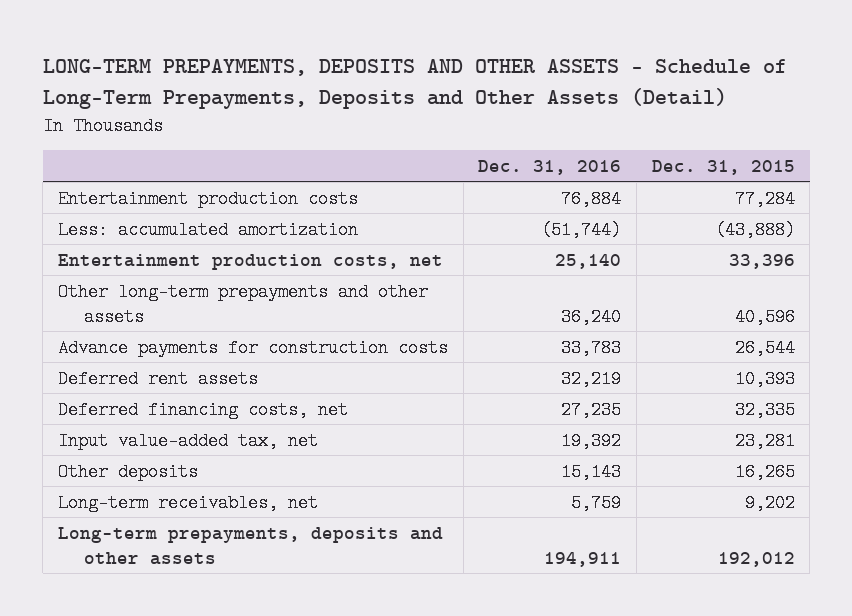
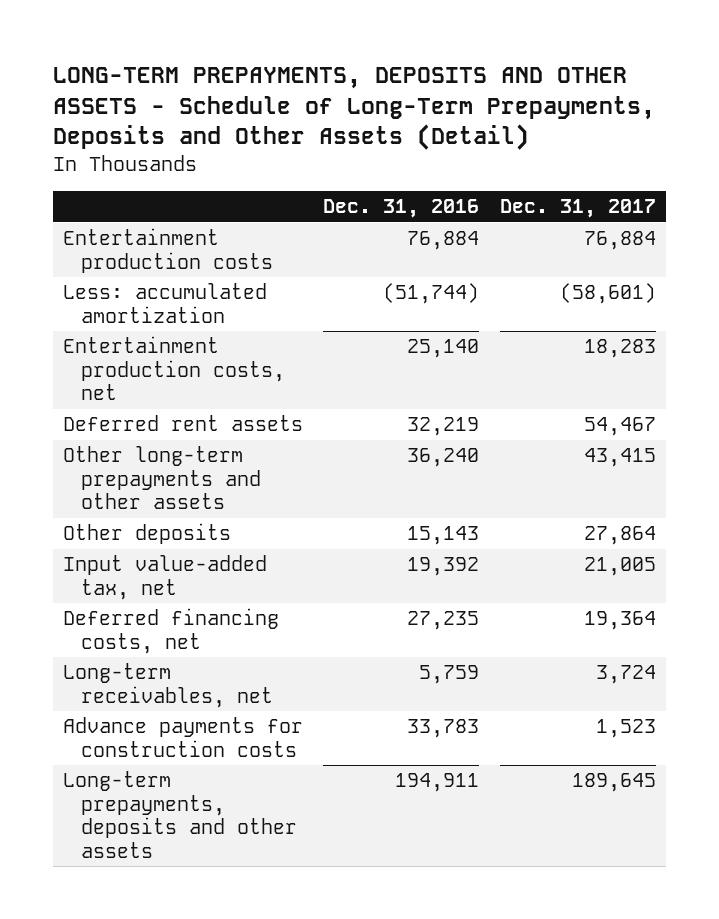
[651,159,795,175] Dec. 31, 2015 -> none
none -> [499,199,656,219] Dec. 31, 2017
[57,282,428,326] Other long-term prepayments and other assets -> [62,446,261,510] Other long-term prepayments and other assets
[57,431,318,450] Input value-added tax, net -> [62,555,267,600] Input value-added tax, net
[57,400,348,419] Deferred financing costs, net -> [62,608,279,654] Deferred financing costs, net
[57,338,448,357] Advance payments for construction costs -> [62,717,303,757] Advance payments for construction costs

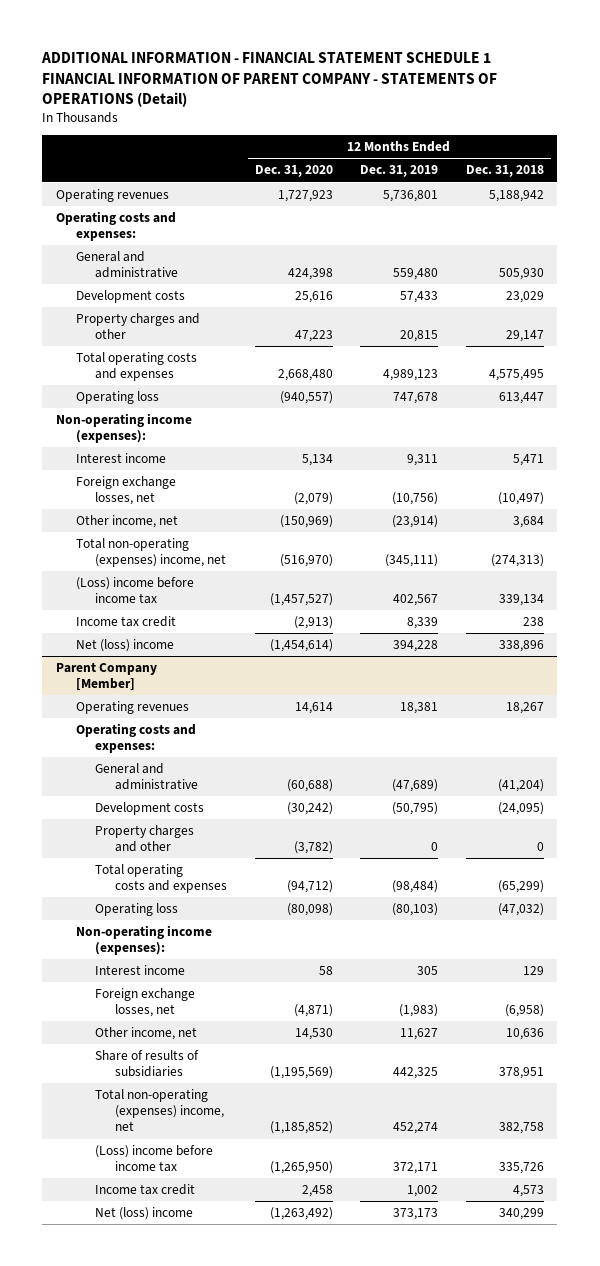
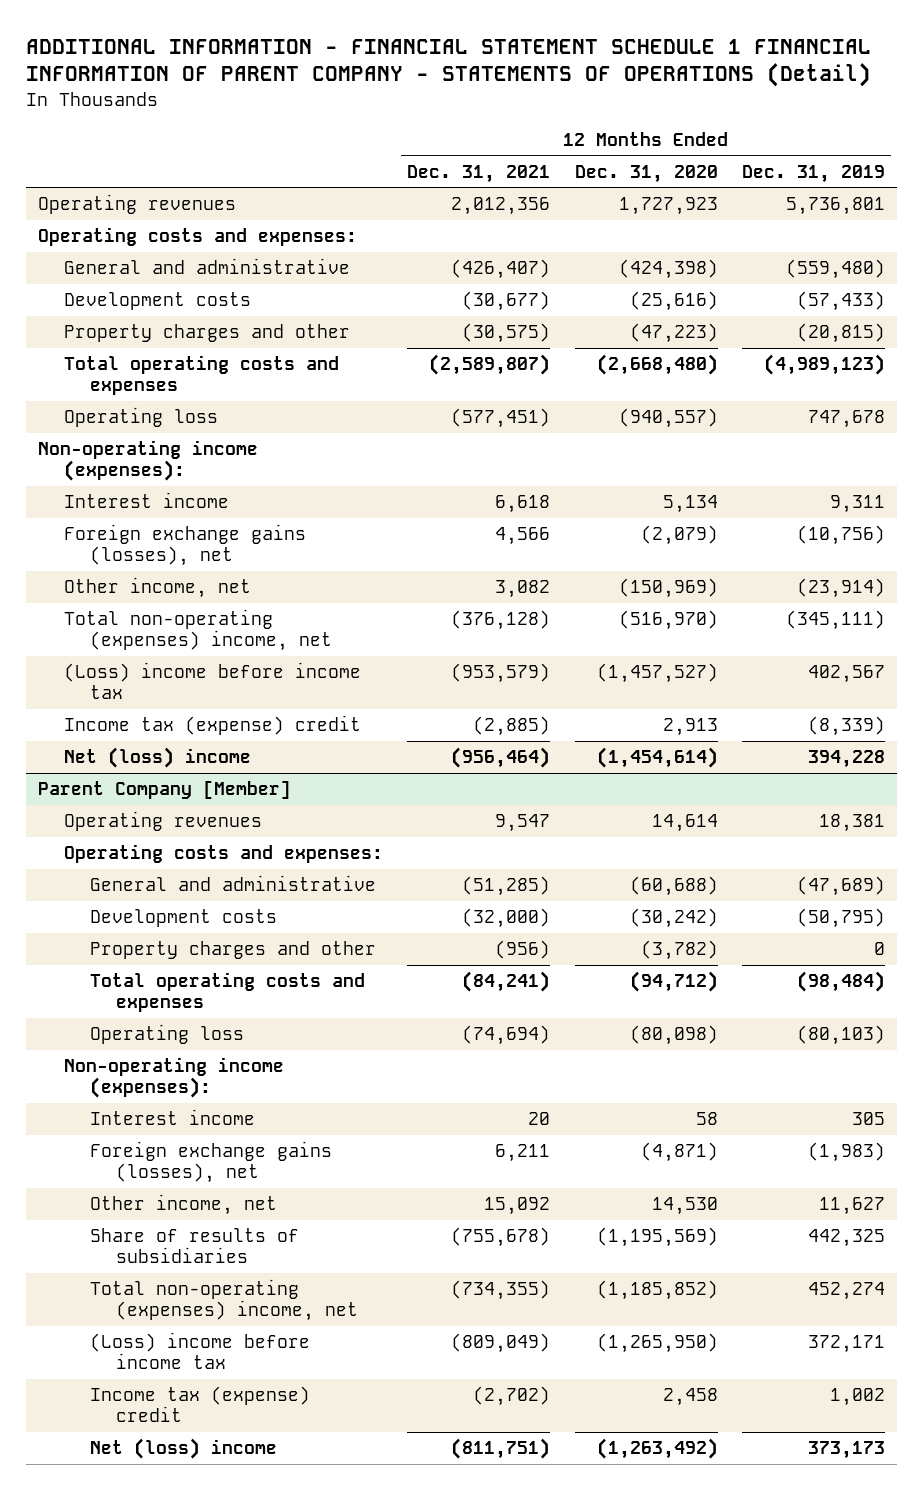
[465,165,544,178] Dec. 31, 2018 -> none
none -> [407,164,551,183] Dec. 31, 2021
[287,268,333,281] 424,398 -> [618,259,718,280] (424,398)
[393,268,439,281] 559,480 -> [785,259,885,280] (559,480)
[294,290,333,303] 25,616 -> [629,291,718,312] (25,616)
[400,290,439,303] 57,433 -> [796,291,885,312] (57,433)
[294,330,333,343] 47,223 -> [629,323,718,344] (47,223)
[400,330,439,343] 20,815 -> [796,323,885,344] (20,815)
[277,369,333,382] 2,668,480 -> [596,354,718,376] (2,668,480)
[383,369,439,382] 4,989,123 -> [763,354,885,376] (4,989,123)
[75,475,176,506] Foreign exchange losses, net -> [63,524,306,567] Foreign exchange gains (losses), net
[75,615,176,627] Income tax credit -> [63,715,361,736] Income tax (expense) credit
[293,615,333,629] (2,913) -> [662,718,718,737] 2,913
[407,616,439,629] 8,339 -> [807,716,885,737] (8,339)
[95,987,196,1018] Foreign exchange losses, net -> [89,1141,332,1184] Foreign exchange gains (losses), net
[95,1183,196,1195] Income tax credit -> [89,1386,310,1423] Income tax (expense) credit

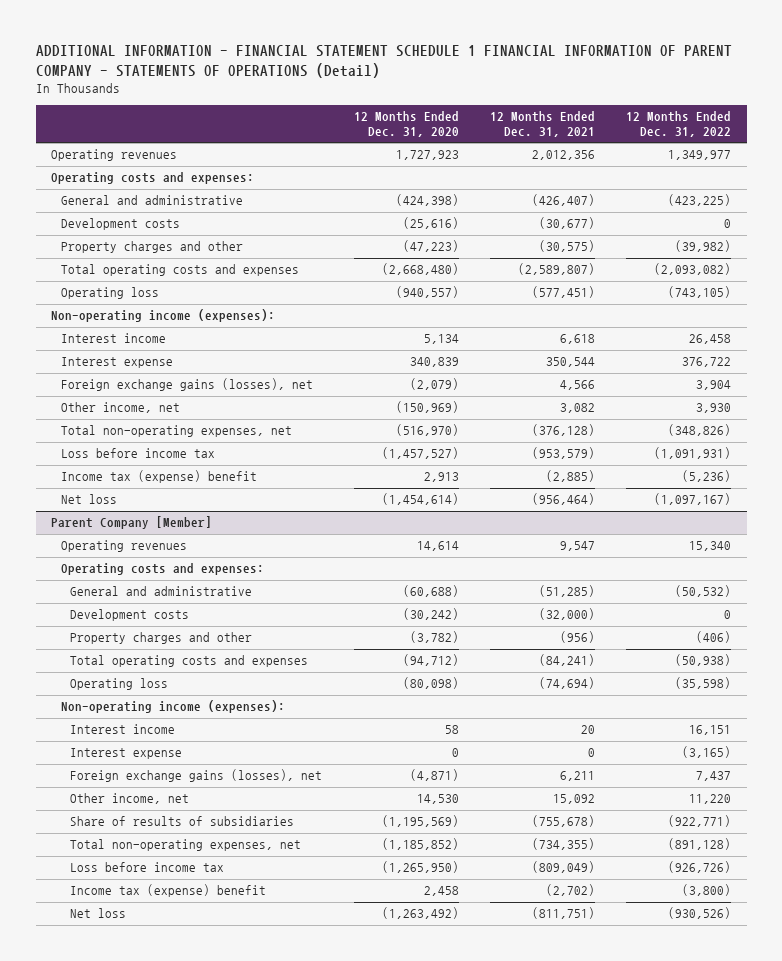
[741,164,885,183] Dec. 31, 2019 -> none
none -> [626,110,732,137] 12 Months Ended Dec. 31, 2022
none -> [60,357,173,369] Interest expense
[63,609,332,652] Total non-operating (expenses) income, net -> [60,425,292,438] Total non-operating expenses, net
[63,662,361,700] (Loss) income before income tax -> [60,448,215,459] Loss before income tax
[63,715,361,736] Income tax (expense) credit -> [60,470,257,484] Income tax (expense) benefit
[63,747,251,769] Net (loss) income -> [60,494,117,505] Net loss
none -> [70,748,183,760] Interest expense
[89,1279,358,1322] Total non-operating (expenses) income, net -> [70,839,302,852] Total non-operating expenses, net
[89,1332,310,1370] (Loss) income before income tax -> [70,862,225,873] Loss before income tax
[89,1386,310,1423] Income tax (expense) credit -> [70,884,267,898] Income tax (expense) benefit
[89,1438,277,1460] Net (loss) income -> [70,908,127,919] Net loss

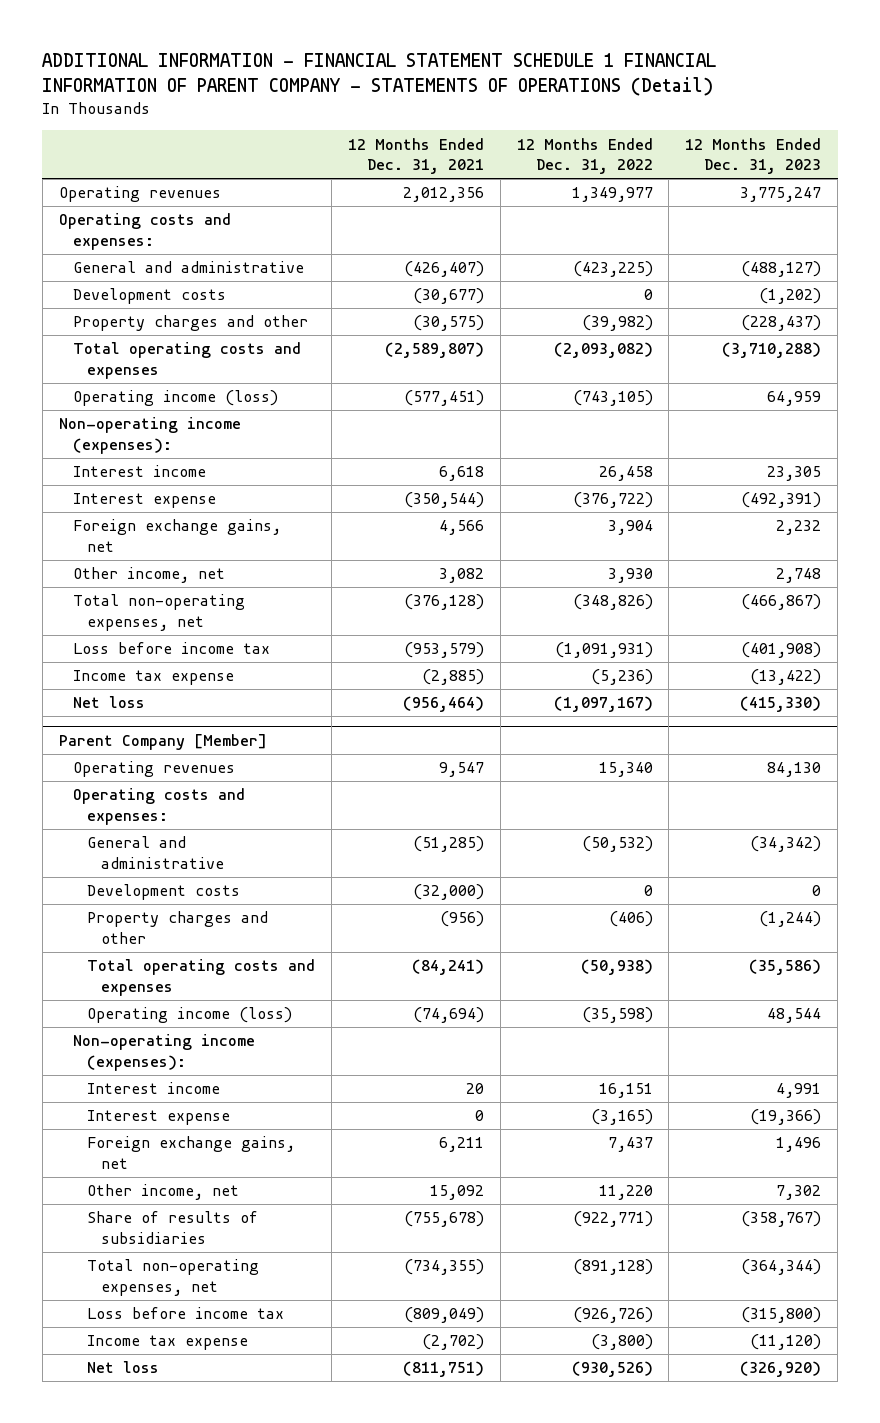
[353,110,459,137] 12 Months Ended Dec. 31, 2020 -> none
none -> [685,137,822,175] 12 Months Ended Dec. 31, 2023
[60,287,159,300] Operating loss -> [72,390,278,407] Operating income (loss)
[545,357,595,368] 350,544 -> [403,492,484,509] (350,544)
[682,357,732,368] 376,722 -> [572,492,653,509] (376,722)
[60,378,313,392] Foreign exchange gains (losses), net -> [72,519,281,552] Foreign exchange gains, net
[60,470,257,484] Income tax (expense) benefit -> [72,670,234,686] Income tax expense
[70,678,169,691] Operating loss -> [86,1007,292,1024] Operating income (loss)
[70,769,323,783] Foreign exchange gains (losses), net -> [86,1136,295,1169] Foreign exchange gains, net
[70,884,267,898] Income tax (expense) benefit -> [86,1335,248,1351] Income tax expense

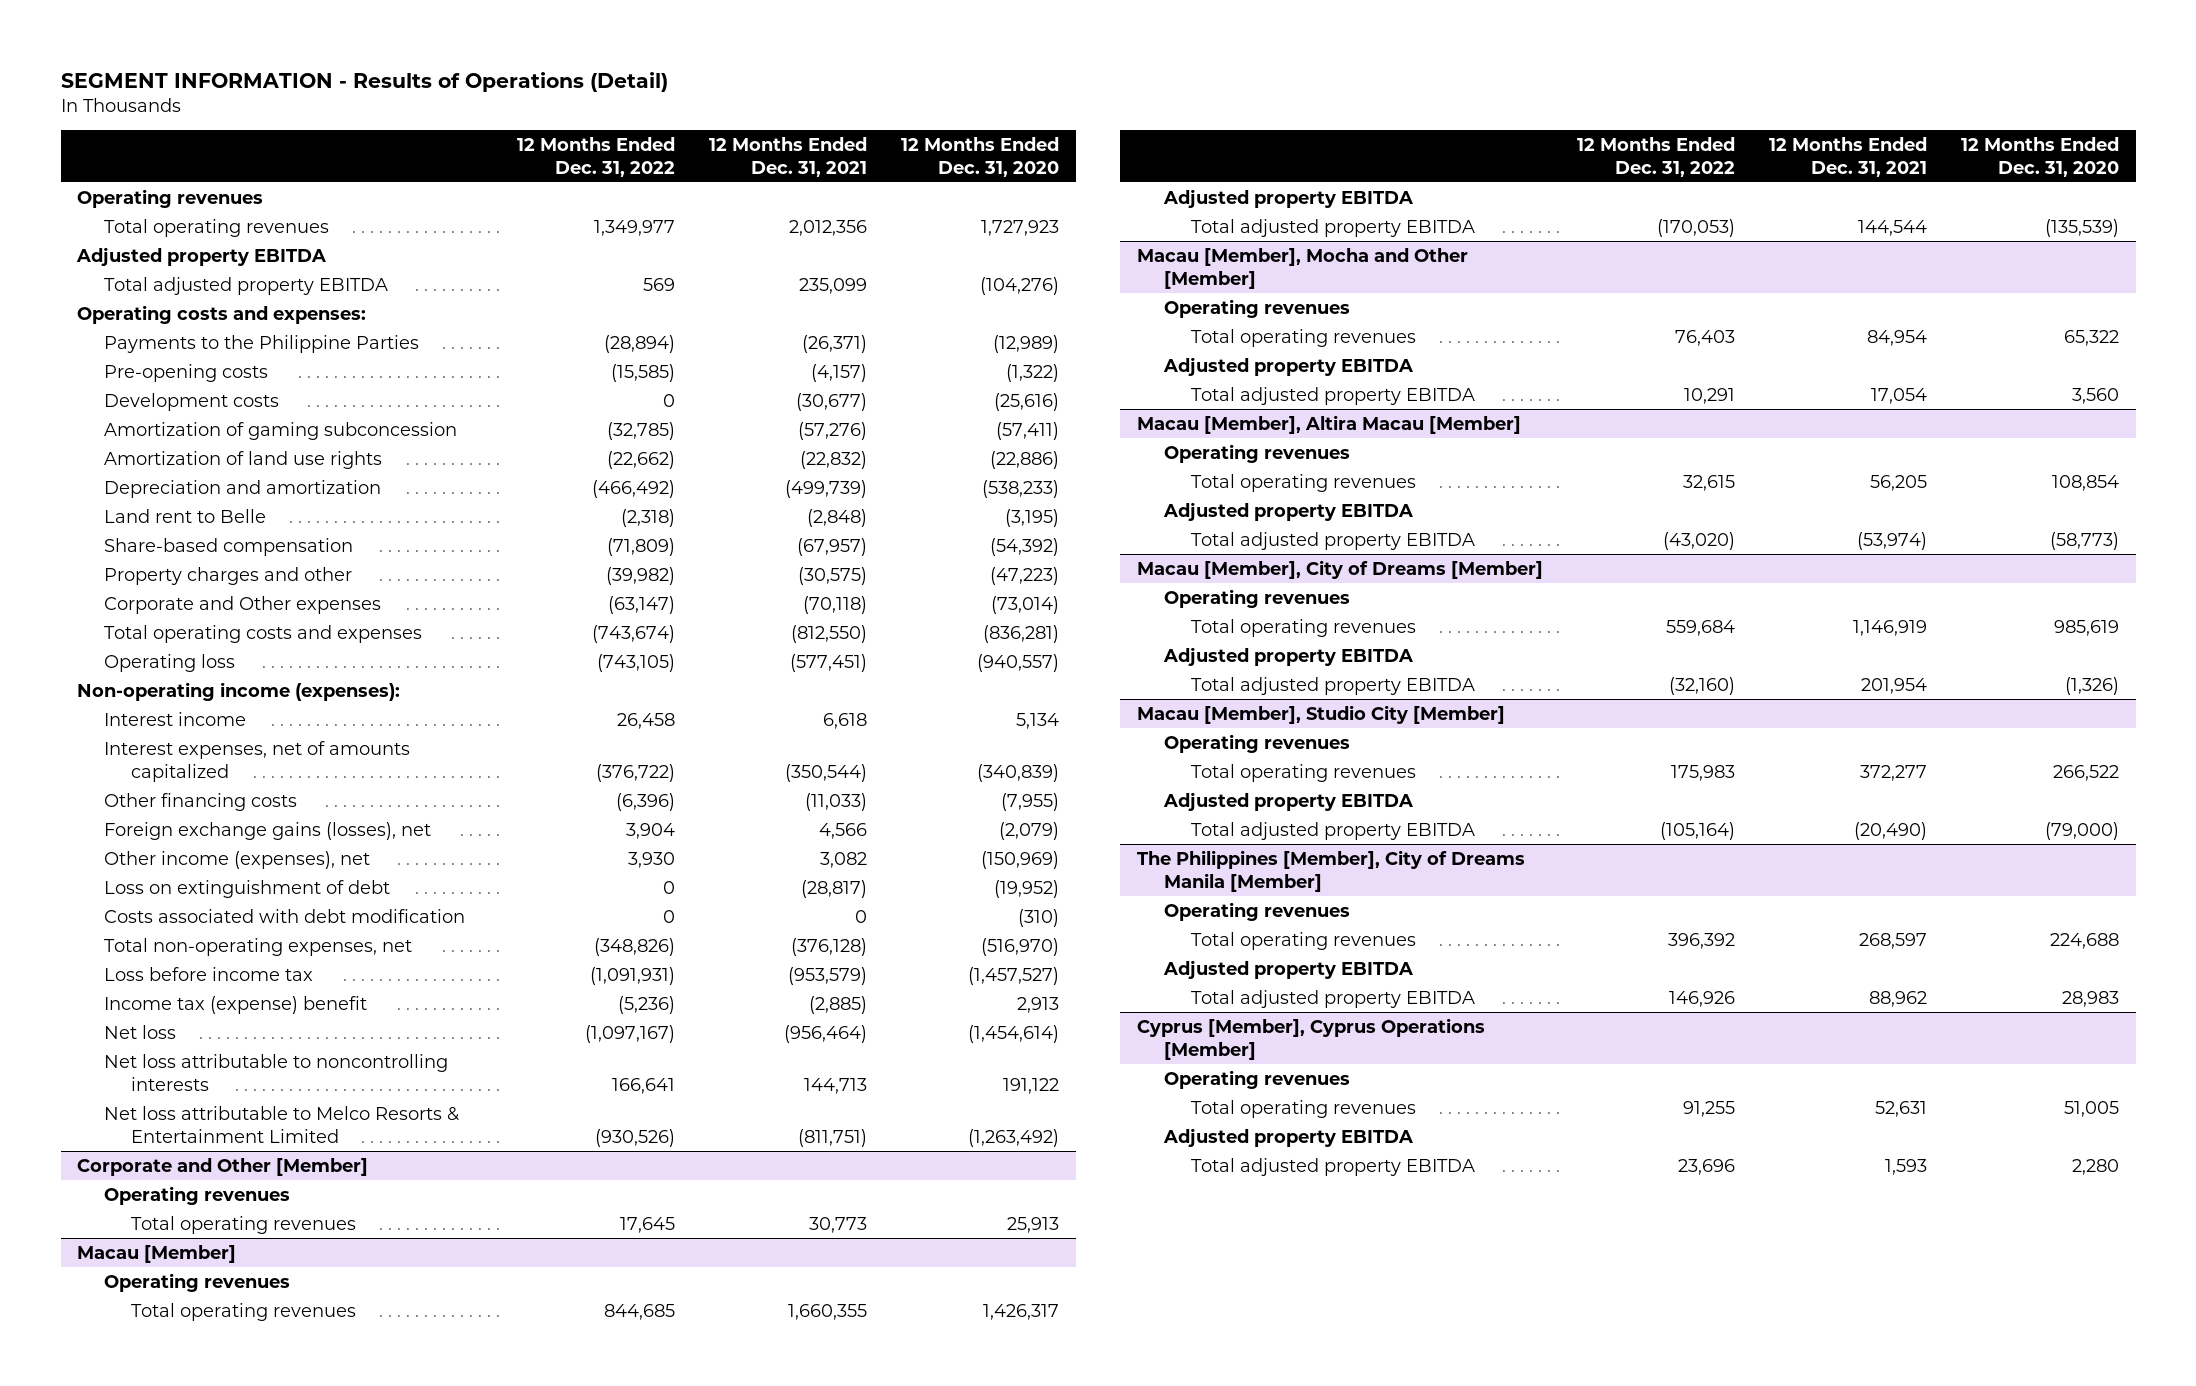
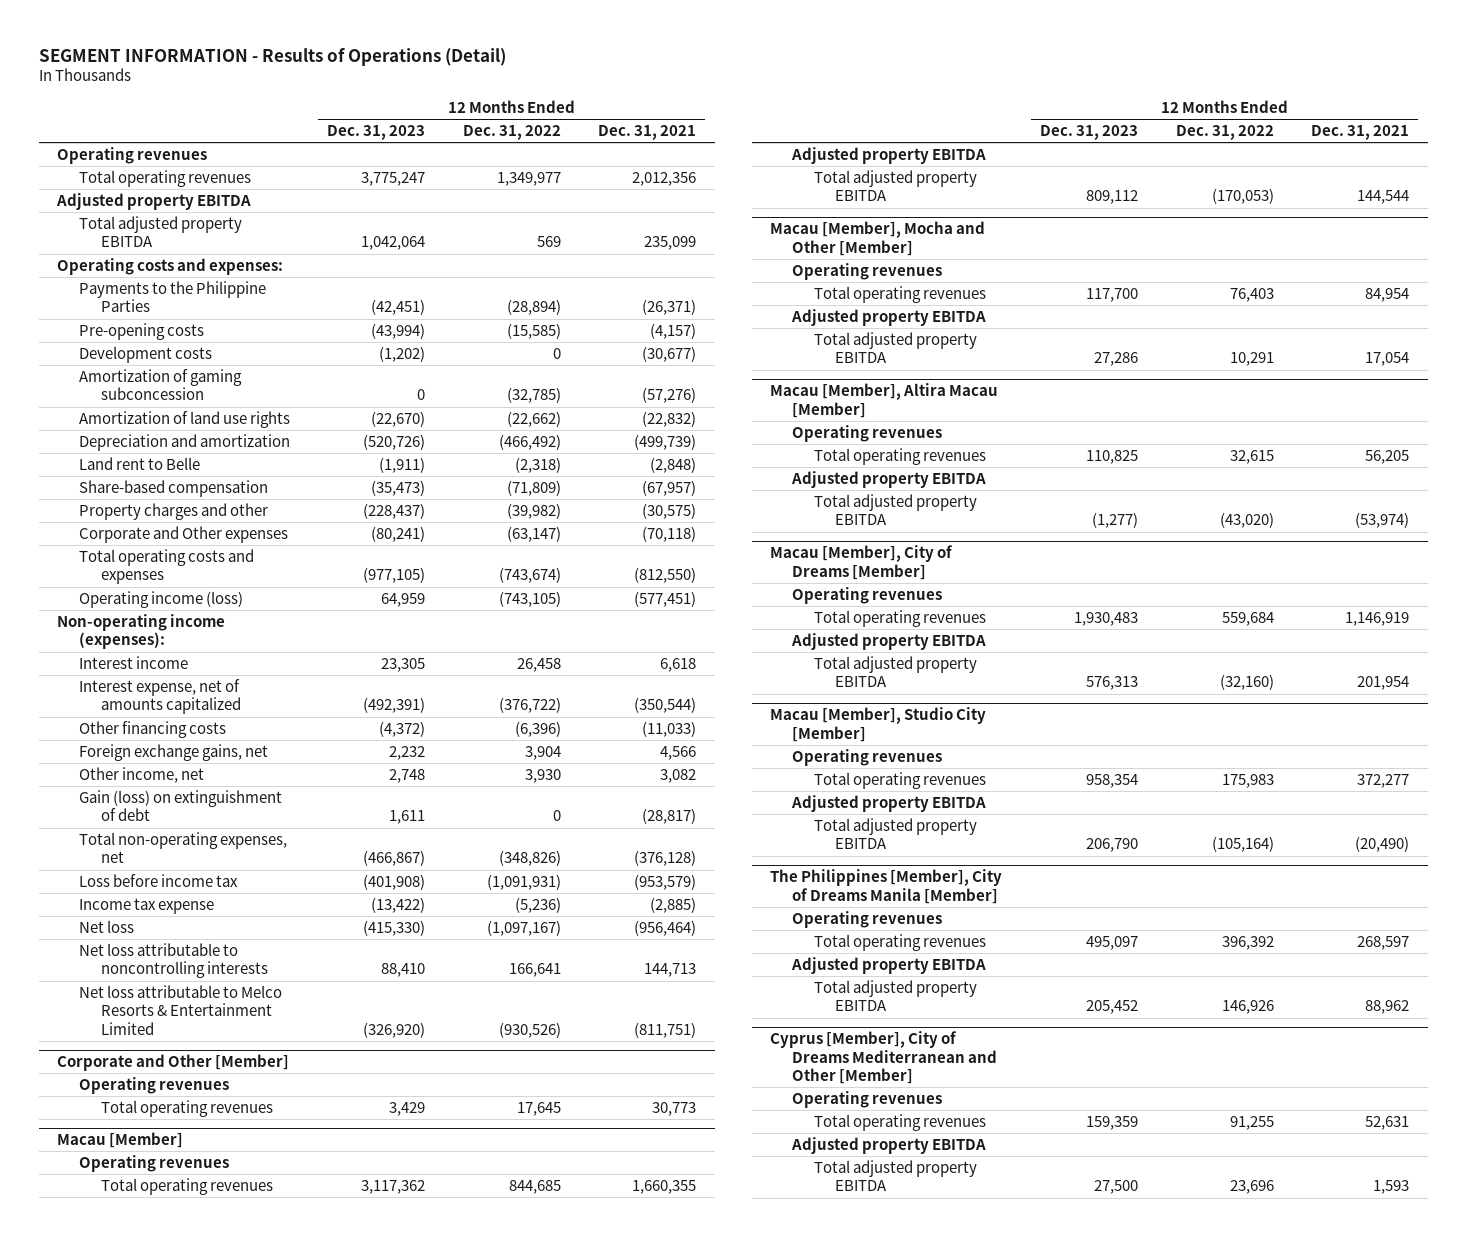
[900,136,1059,177] 12 Months Ended Dec. 31, 2020 -> none
none -> [327,125,426,141] Dec. 31, 2023
[104,653,236,672] Operating loss -> [79,590,244,608] Operating income (loss)
[104,740,411,782] Interest expenses, net of amounts capitalized -> [79,678,241,715] Interest expense, net of amounts capitalized
[104,908,466,923] Costs associated with debt modification -> none
[104,821,432,840] Foreign exchange gains (losses), net -> [79,743,269,761] Foreign exchange gains, net
[104,850,371,869] Other income (expenses), net -> [79,766,205,783] Other income, net
[104,879,391,898] Loss on extinguishment of debt -> [79,789,283,822] Gain (loss) on extinguishment of debt
[104,995,368,1014] Income tax (expense) benefit -> [79,897,215,914] Income tax expense
[1137,1017,1486,1060] Cyprus [Member], Cyprus Operations [Member] -> none
none -> [770,1031,997,1085] Cyprus [Member], City of Dreams Mediterranean and Other [Member]

